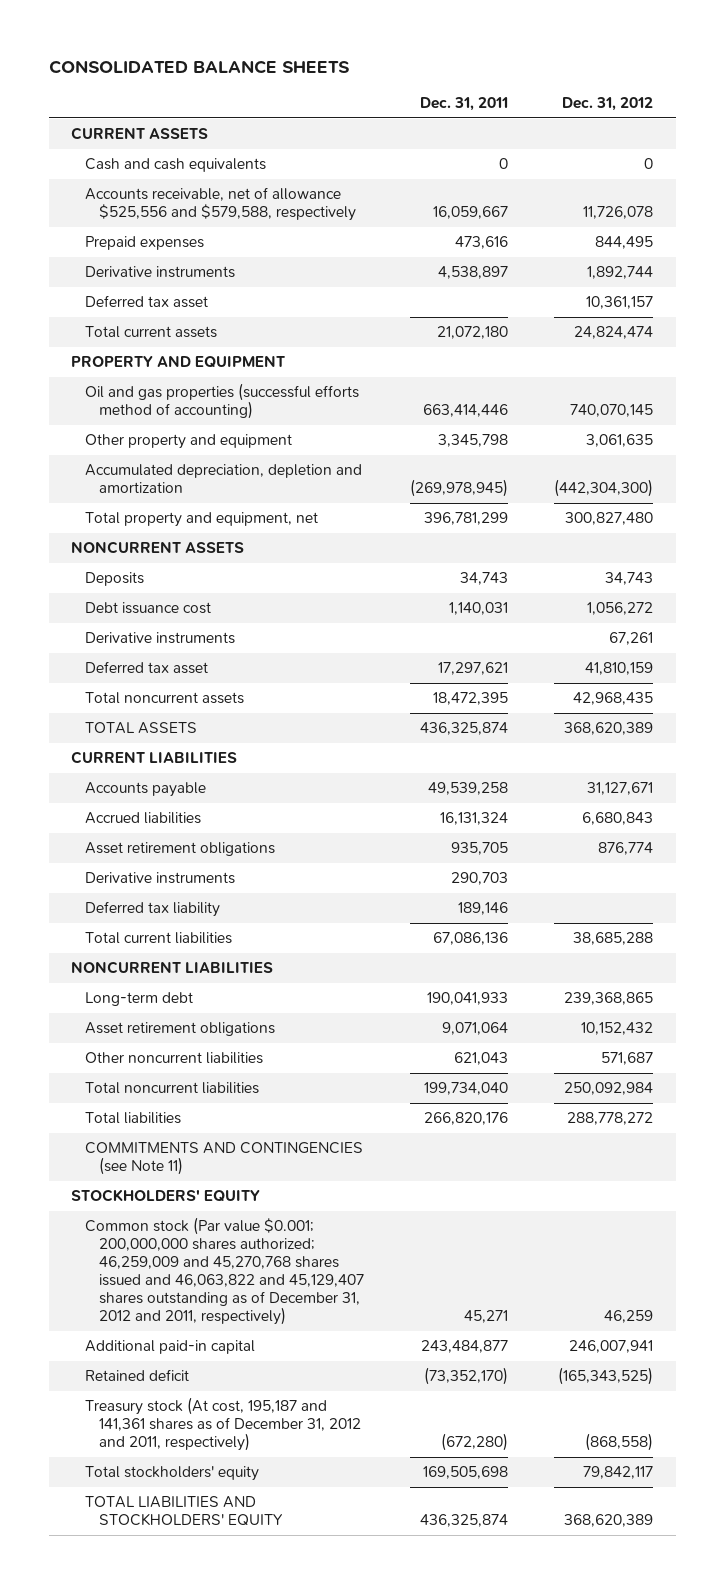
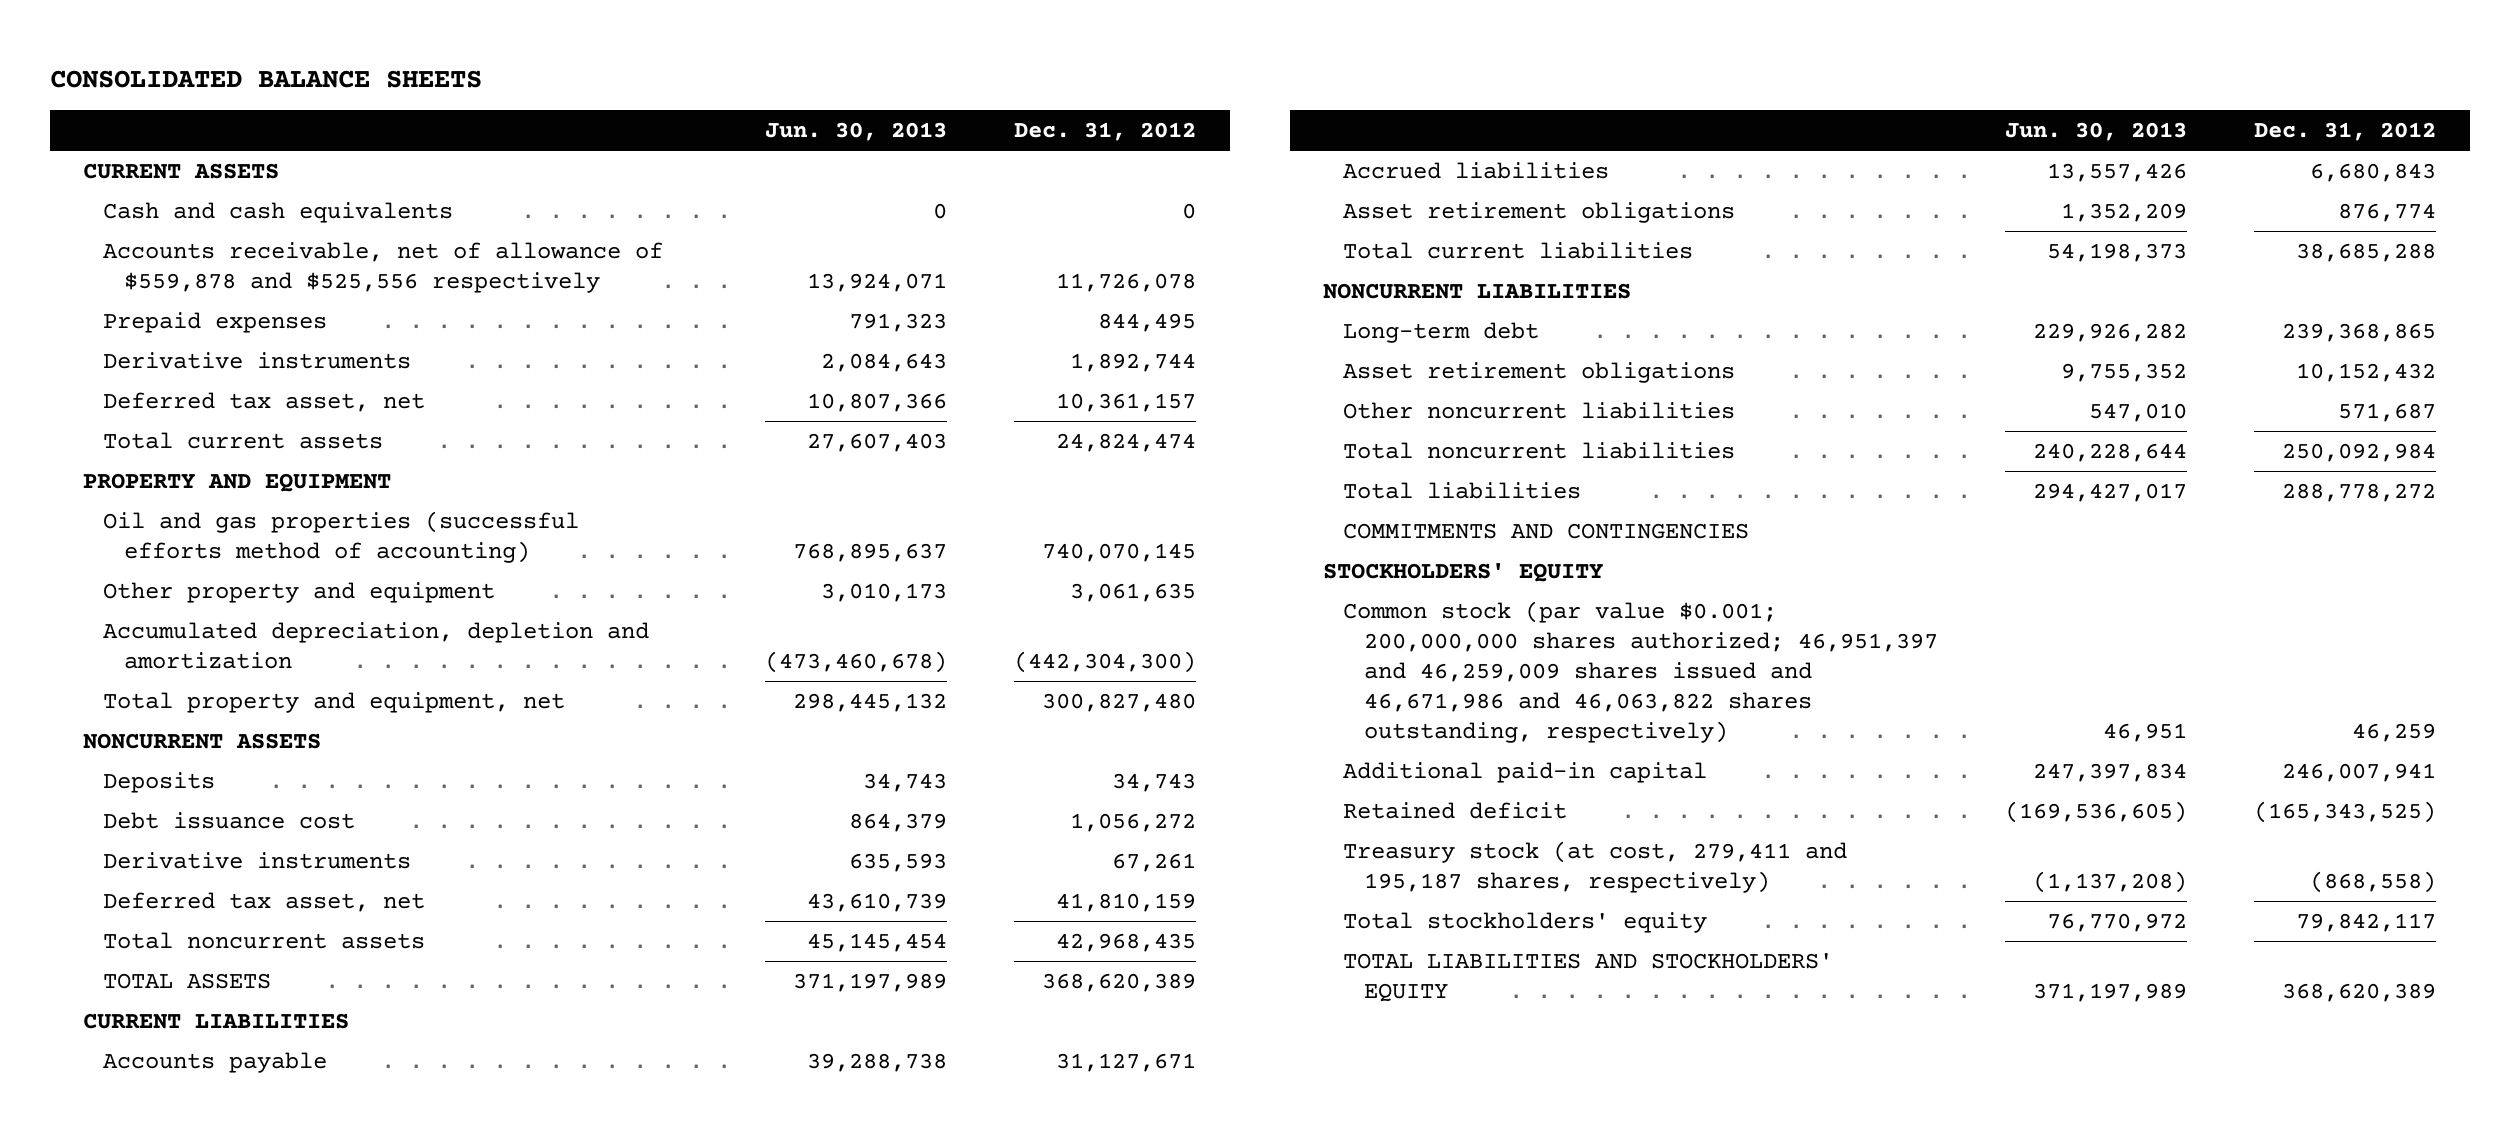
[419,97,508,112] Dec. 31, 2011 -> none
none -> [764,122,947,142] Jun. 30, 2013
[85,187,357,222] Accounts receivable, net of allowance $525,556 and $579,588, respectively -> [103,241,664,293] Accounts receivable, net of allowance of $559,878 and $525,556 respectively
[85,295,209,309] Deferred tax asset -> [103,391,426,412] Deferred tax asset, net
[85,661,209,675] Deferred tax asset -> [103,891,426,912] Deferred tax asset, net
[85,872,236,885] Derivative instruments -> none
[85,901,221,918] Deferred tax liability -> none
[85,1142,364,1176] COMMITMENTS AND CONTINGENCIES (see Note 11) -> [1343,522,1750,539] COMMITMENTS AND CONTINGENCIES
[85,1217,365,1326] Common stock (Par value $0.001; 200,000,000 shares authorized; 46,259,009 and 45,270,768 shares issued and 46,063,822 and 45,129,407 shares outstanding as of December 31, 2012 and 2011, respectively) -> [1343,600,1938,743] Common stock (par value $0.001; 200,000,000 shares authorized; 46,951,397 and 46,259,009 shares issued and 46,671,986 and 46,063,822 shares outstanding, respectively)
[85,1397,362,1452] Treasury stock (At cost, 195,187 and 141,361 shares as of December 31, 2012 and 2011, respectively) -> [1343,840,1848,893] Treasury stock (at cost, 279,411 and 195,187 shares, respectively)

